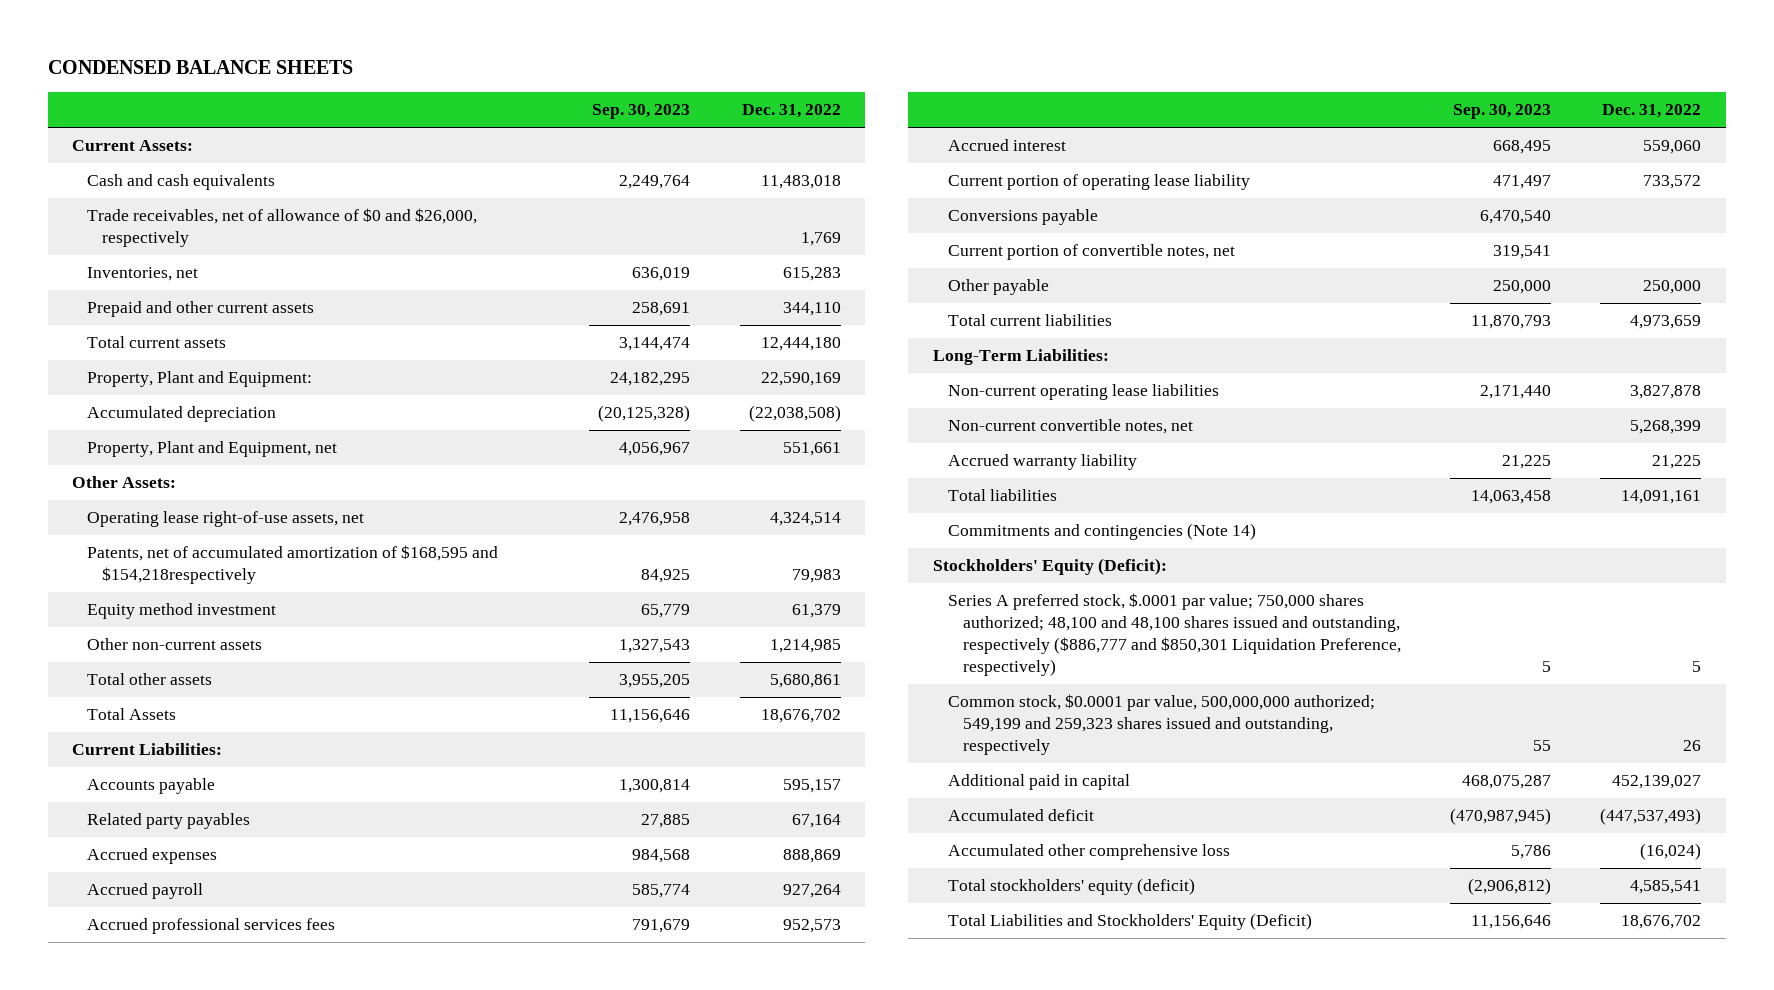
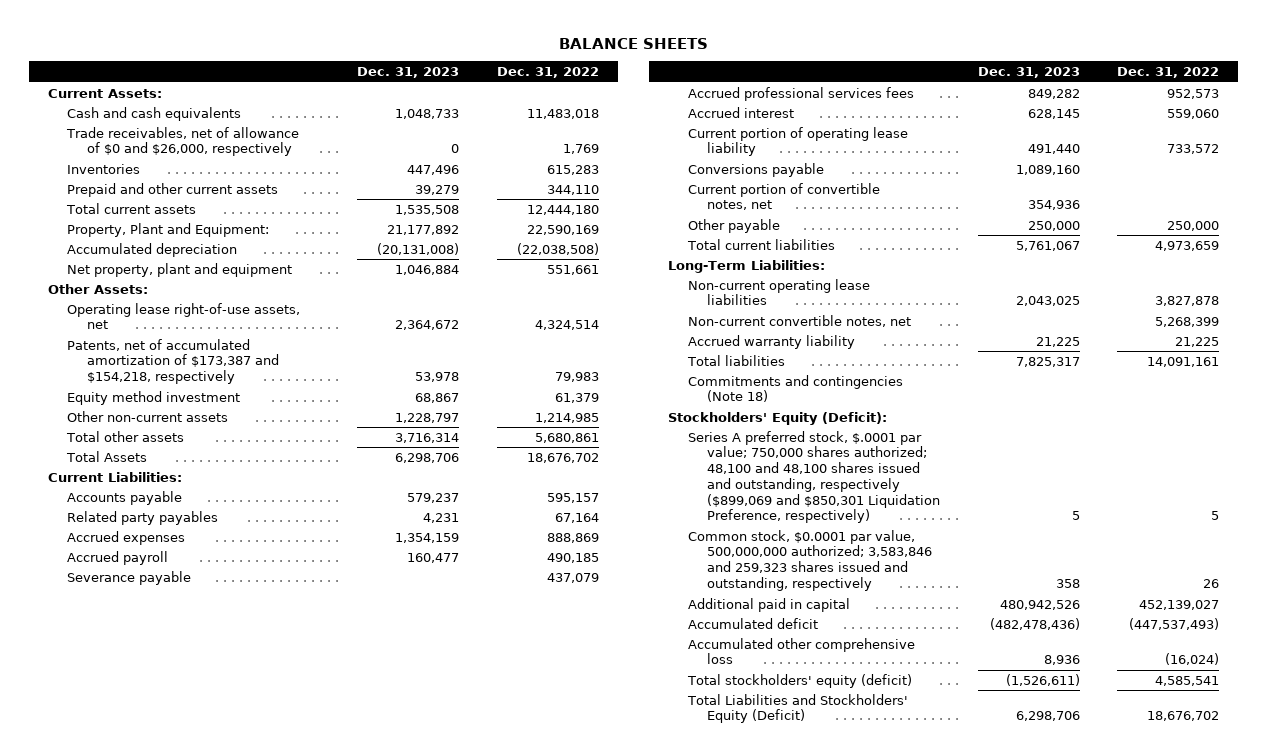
[47,60,353,75] CONDENSED BALANCE SHEETS -> [558,37,708,49] BALANCE SHEETS
[592,104,691,120] Sep. 30, 2023 -> none
none -> [357,66,460,78] Dec. 31, 2023
[87,267,199,282] Inventories, net -> [67,163,141,174] Inventories
[87,441,338,458] Property, Plant and Equipment, net -> [67,262,293,277] Net property, plant and equipment
[87,545,499,585] Patents, net of accumulated amortization of $168,595 and $154,218respectively -> [67,338,279,385] Patents, net of accumulated amortization of $173,387 and $154,218, respectively
[782,884,841,899] 927,264 -> [546,552,599,563] 490,185
none -> [67,570,192,585] Severance payable
[947,523,1256,541] Commitments and contingencies (Note 14) -> [687,374,903,403] Commitments and contingencies (Note 18)
[947,593,1401,676] Series A preferred stock, $.0001 par value; 750,000 shares authorized; 48,100 and 48,100 shares issued and outstanding, respectively ($886,777 and $850,301 Liquidation Preference, respectively) -> [687,430,941,524] Series A preferred stock, $.0001 par value; 750,000 shares authorized; 48,100 and 48,100 shares issued and outstanding, respectively ($899,069 and $850,301 Liquidation Preference, respectively)
[947,694,1375,755] Common stock, $0.0001 par value, 500,000,000 authorized; 549,199 and 259,323 shares issued and outstanding, respectively -> [687,529,933,591] Common stock, $0.0001 par value, 500,000,000 authorized; 3,583,846 and 259,323 shares issued and outstanding, respectively

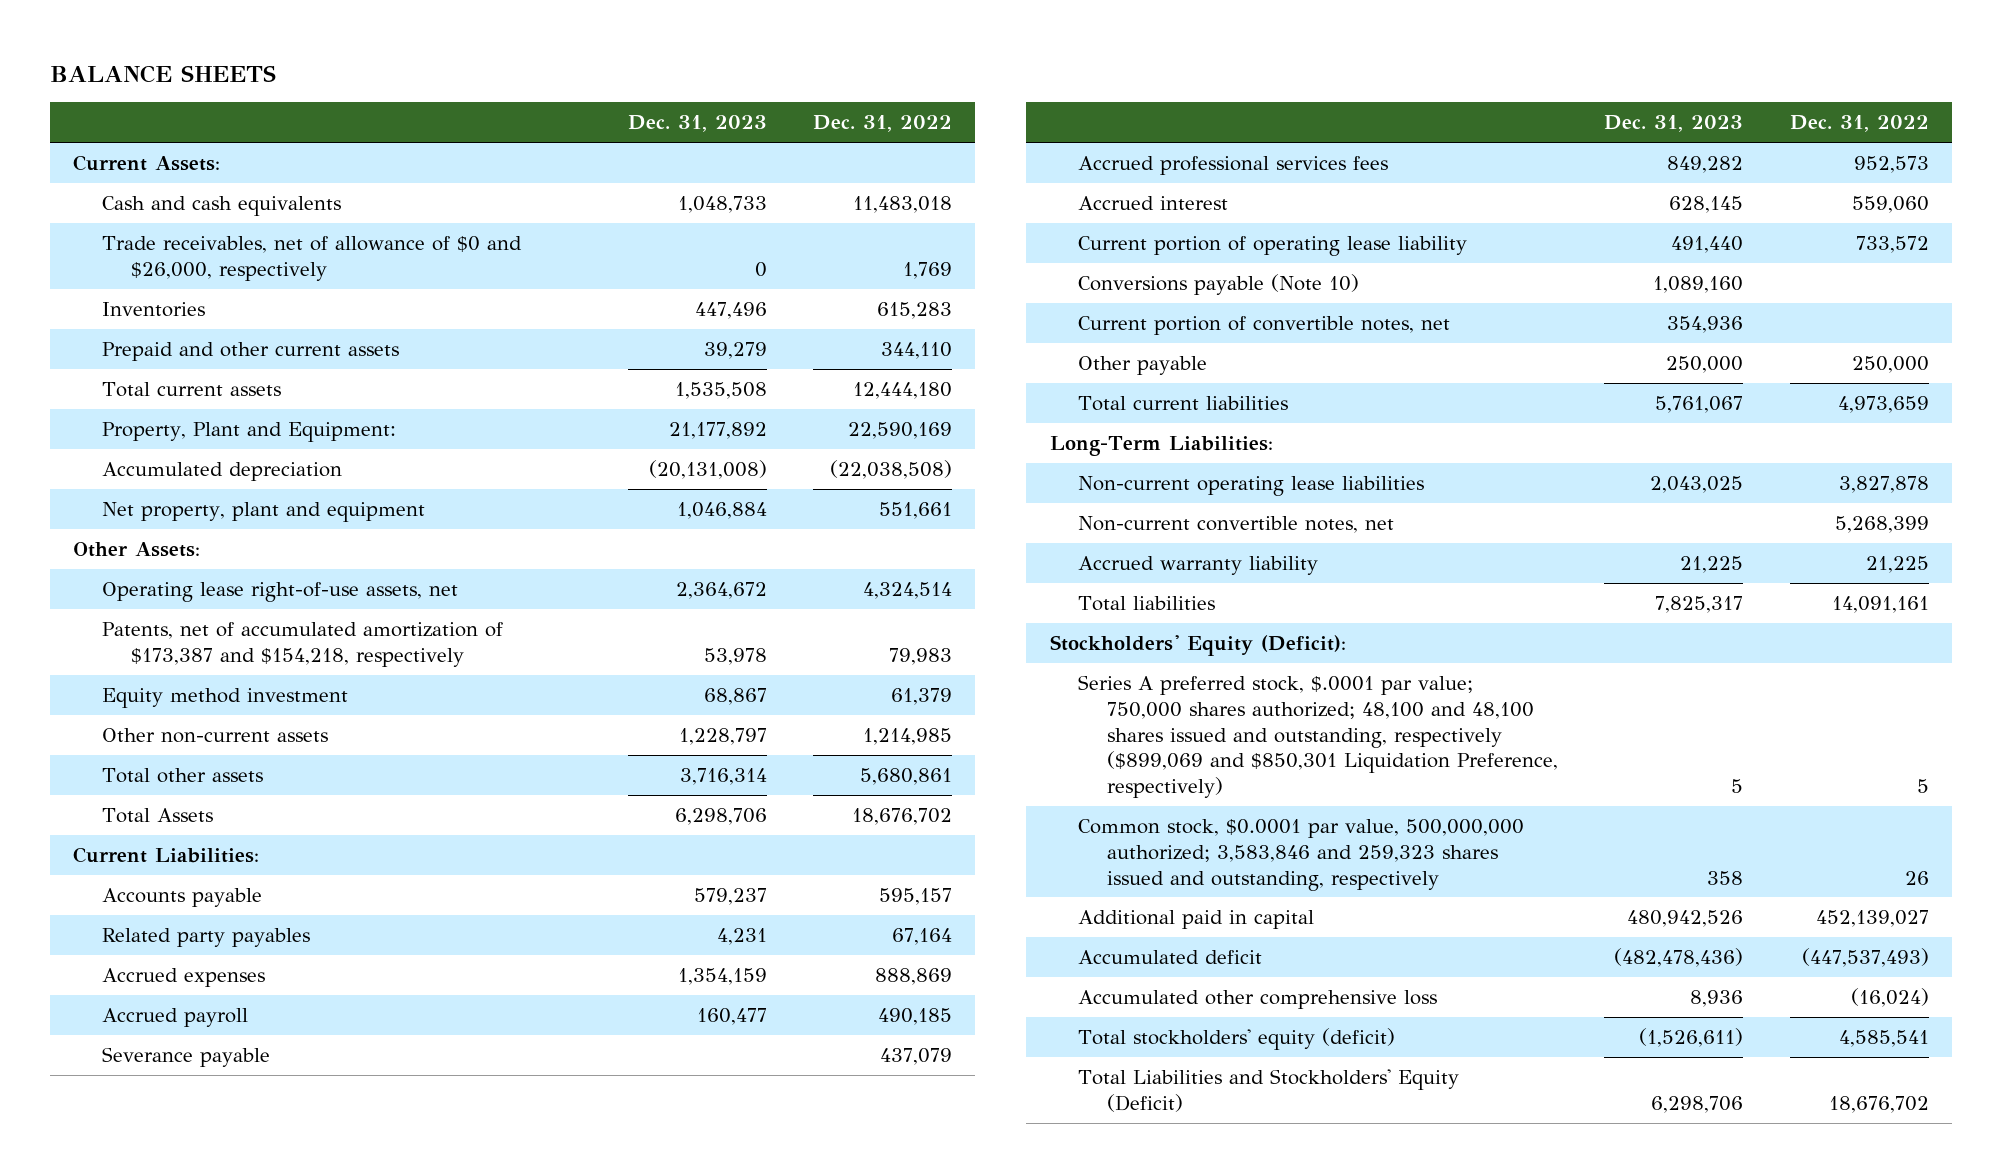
[687,162,824,177] Conversions payable -> [1078,273,1360,295] Conversions payable (Note 10)
[687,374,903,403] Commitments and contingencies (Note 18) -> none

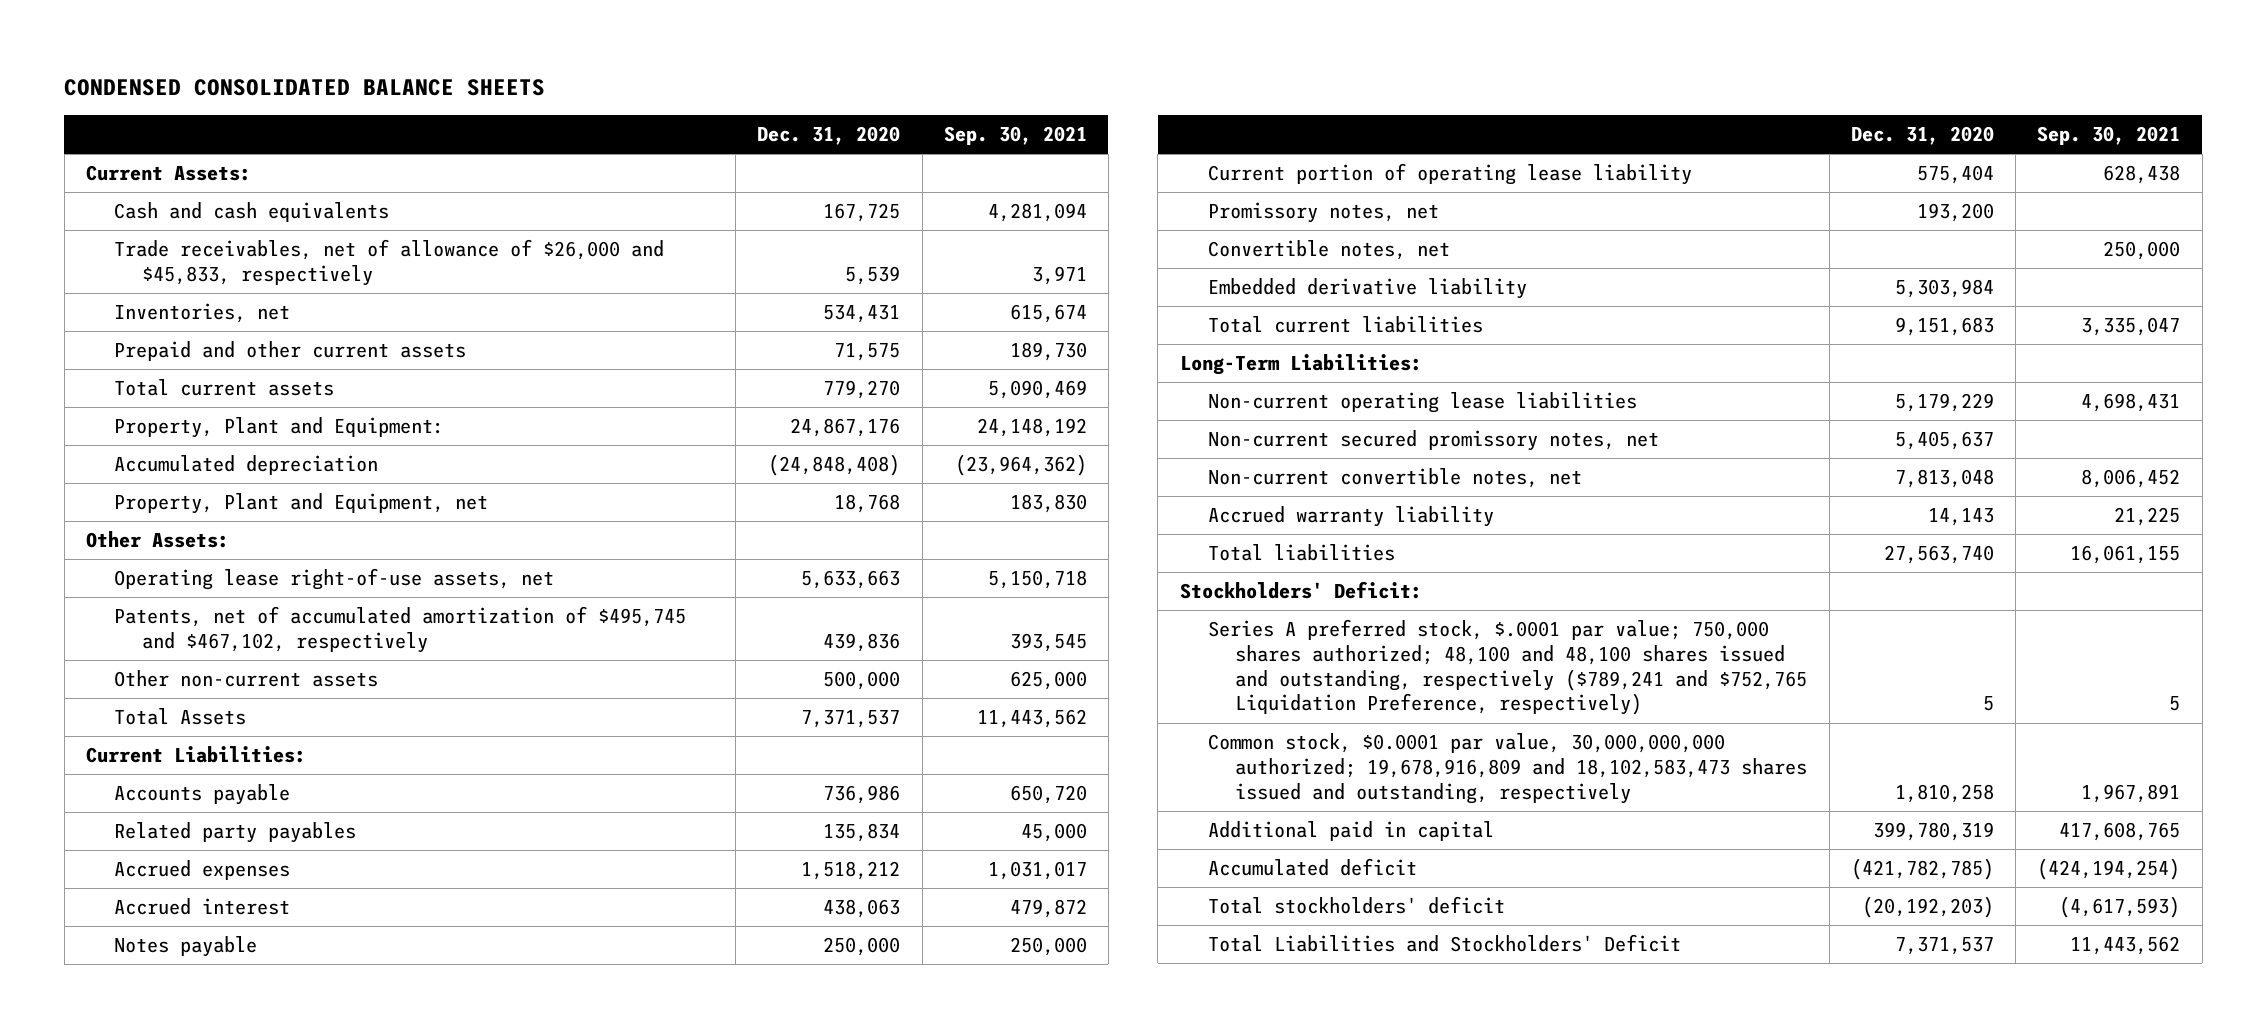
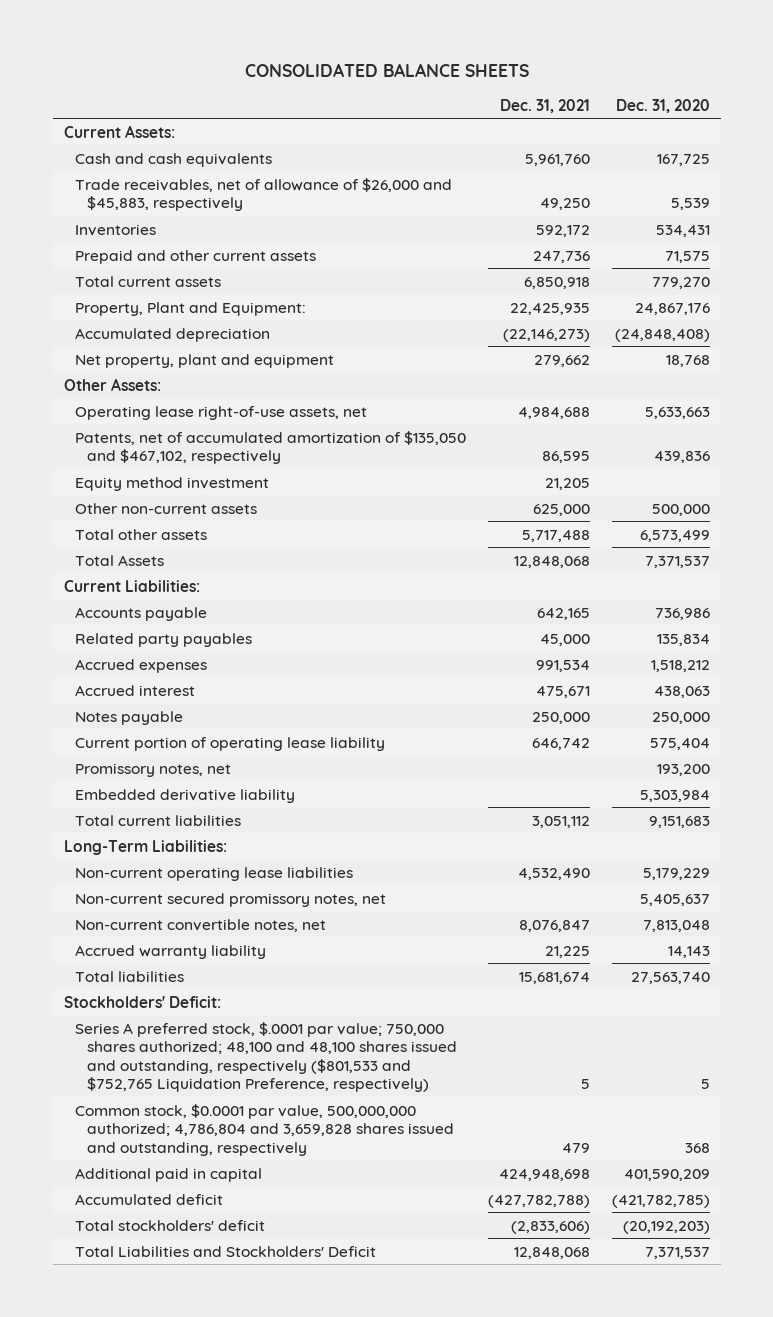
[64,78,546,96] CONDENSED CONSOLIDATED BALANCE SHEETS -> [244,62,529,77] CONSOLIDATED BALANCE SHEETS
[943,125,1087,145] Sep. 30, 2021 -> none
none -> [500,98,591,113] Dec. 31, 2021
[113,239,664,286] Trade receivables, net of allowance of $26,000 and $45,833, respectively -> [75,177,453,212] Trade receivables, net of allowance of $26,000 and $45,883, respectively
[113,303,290,324] Inventories, net -> [75,223,157,236] Inventories
[113,493,488,515] Property, Plant and Equipment, net -> [75,353,335,368] Net property, plant and equipment
[113,606,686,653] Patents, net of accumulated amortization of $495,745 and $467,102, respectively -> [75,430,467,465] Patents, net of accumulated amortization of $135,050 and $467,102, respectively
none -> [75,476,270,491] Equity method investment
none -> [75,528,208,540] Total other assets
[1207,240,1450,261] Convertible notes, net -> none
[1207,619,1808,716] Series A preferred stock, $.0001 par value; 750,000 shares authorized; 48,100 and 48,100 shares issued and outstanding, respectively ($789,241 and $752,765 Liquidation Preference, respectively) -> [75,1021,458,1093] Series A preferred stock, $.0001 par value; 750,000 shares authorized; 48,100 and 48,100 shares issued and outstanding, respectively ($801,533 and $752,765 Liquidation Preference, respectively)
[1207,733,1808,804] Common stock, $0.0001 par value, 30,000,000,000 authorized; 19,678,916,809 and 18,102,583,473 shares issued and outstanding, respectively -> [75,1103,455,1156] Common stock, $0.0001 par value, 500,000,000 authorized; 4,786,804 and 3,659,828 shares issued and outstanding, respectively
[1894,783,1994,803] 1,810,258 -> [684,1142,710,1153] 368
[1872,822,1994,842] 399,780,319 -> [623,1168,710,1181] 401,590,209

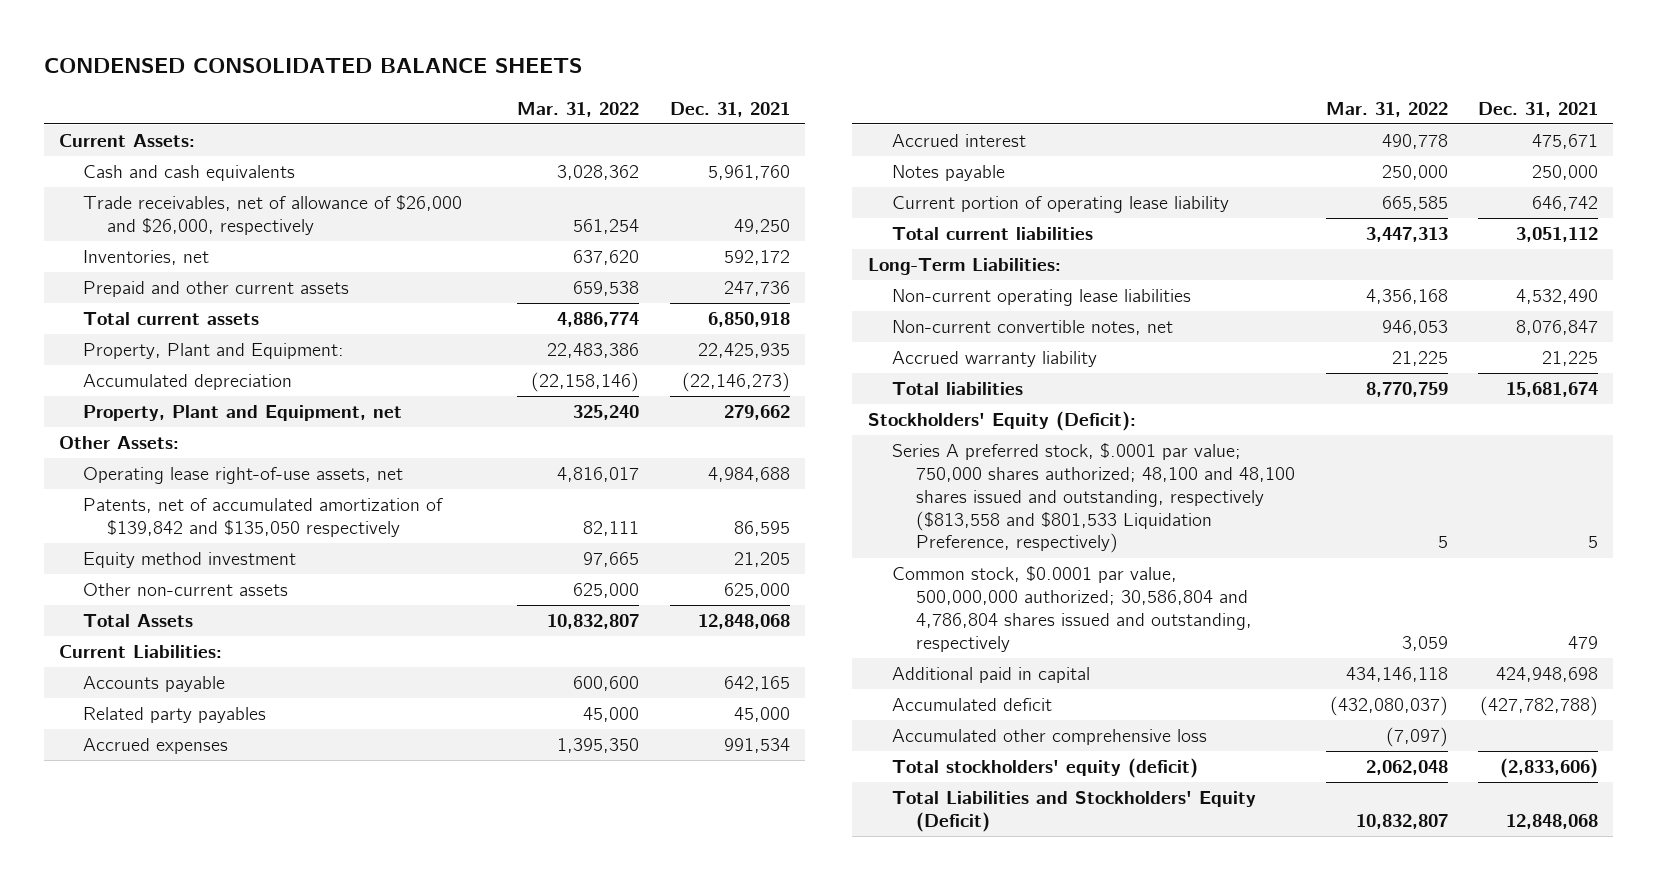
[244,62,529,77] CONSOLIDATED BALANCE SHEETS -> [43,58,582,74] CONDENSED CONSOLIDATED BALANCE SHEETS
[615,98,710,113] Dec. 31, 2020 -> none
none -> [517,101,640,117] Mar. 31, 2022
[75,177,453,212] Trade receivables, net of allowance of $26,000 and $45,883, respectively -> [83,195,463,235] Trade receivables, net of allowance of $26,000 and $26,000, respectively
[75,223,157,236] Inventories -> [83,250,210,266] Inventories, net
[75,353,335,368] Net property, plant and equipment -> [83,405,403,422] Property, Plant and Equipment, net
[75,430,467,465] Patents, net of accumulated amortization of $135,050 and $467,102, respectively -> [83,498,444,537] Patents, net of accumulated amortization of $139,842 and $135,050 respectively
[75,528,208,540] Total other assets -> none
[75,762,232,777] Promissory notes, net -> none
[75,788,296,803] Embedded derivative liability -> none
[75,892,387,907] Non-current secured promissory notes, net -> none
[63,995,221,1008] Stockholders' Deficit: -> [867,411,1136,432] Stockholders' Equity (Deficit):
[75,1021,458,1093] Series A preferred stock, $.0001 par value; 750,000 shares authorized; 48,100 and 48,100 shares issued and outstanding, respectively ($801,533 and $752,765 Liquidation Preference, respectively) -> [891,443,1296,554] Series A preferred stock, $.0001 par value; 750,000 shares authorized; 48,100 and 48,100 shares issued and outstanding, respectively ($813,558 and $801,533 Liquidation Preference, respectively)
[75,1103,455,1156] Common stock, $0.0001 par value, 500,000,000 authorized; 4,786,804 and 3,659,828 shares issued and outstanding, respectively -> [891,566,1253,652] Common stock, $0.0001 par value, 500,000,000 authorized; 30,586,804 and 4,786,804 shares issued and outstanding, respectively
none -> [891,729,1207,746] Accumulated other comprehensive loss
[75,1219,266,1231] Total stockholders' deficit -> [891,758,1198,779] Total stockholders' equity (deficit)
[75,1245,377,1257] Total Liabilities and Stockholders' Deficit -> [891,791,1256,832] Total Liabilities and Stockholders' Equity (Deficit)

